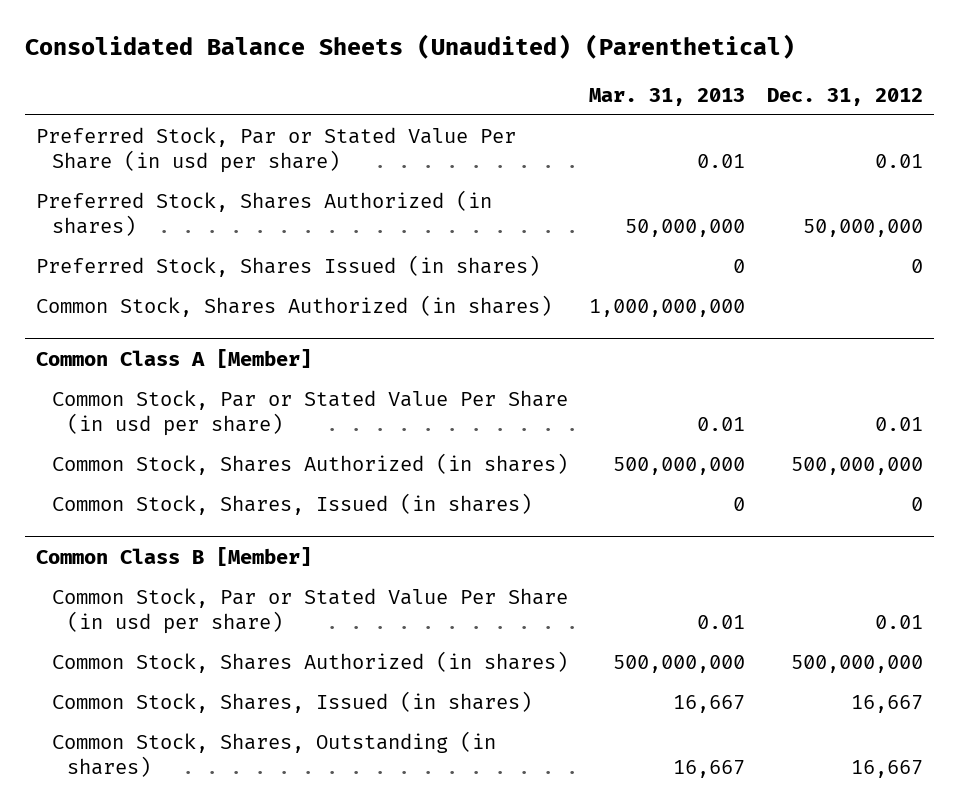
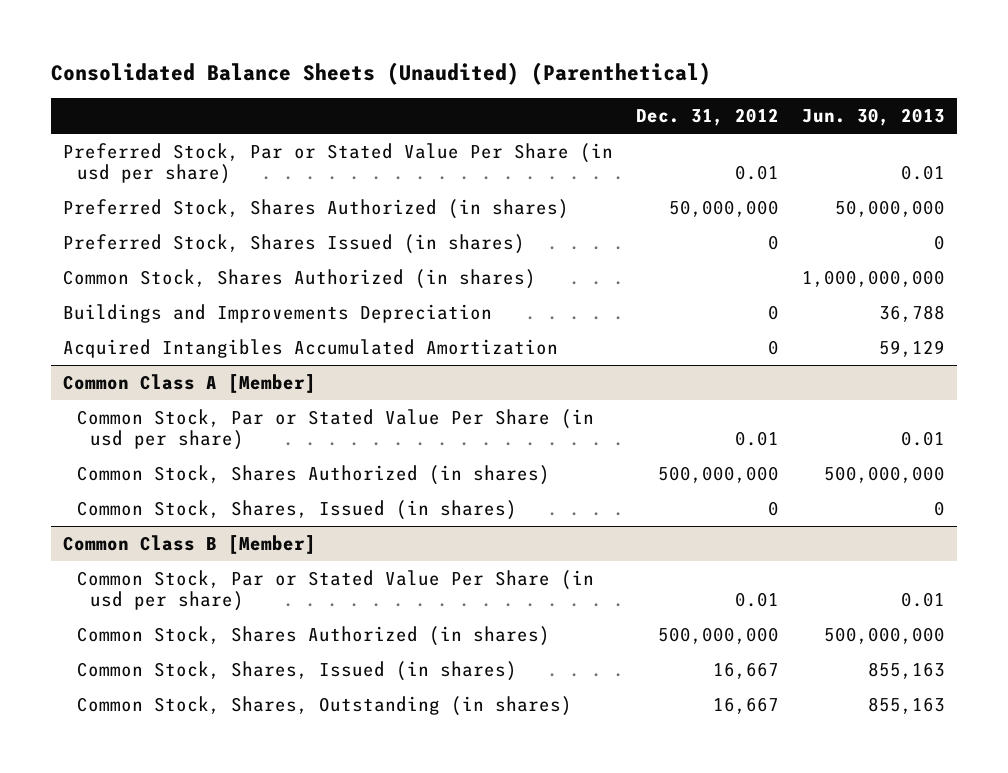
[589,87,746,106] Mar. 31, 2013 -> none
none -> [802,108,946,127] Jun. 30, 2013
none -> [62,303,492,323] Buildings and Improvements Depreciation
none -> [62,338,558,358] Acquired Intangibles Accumulated Amortization

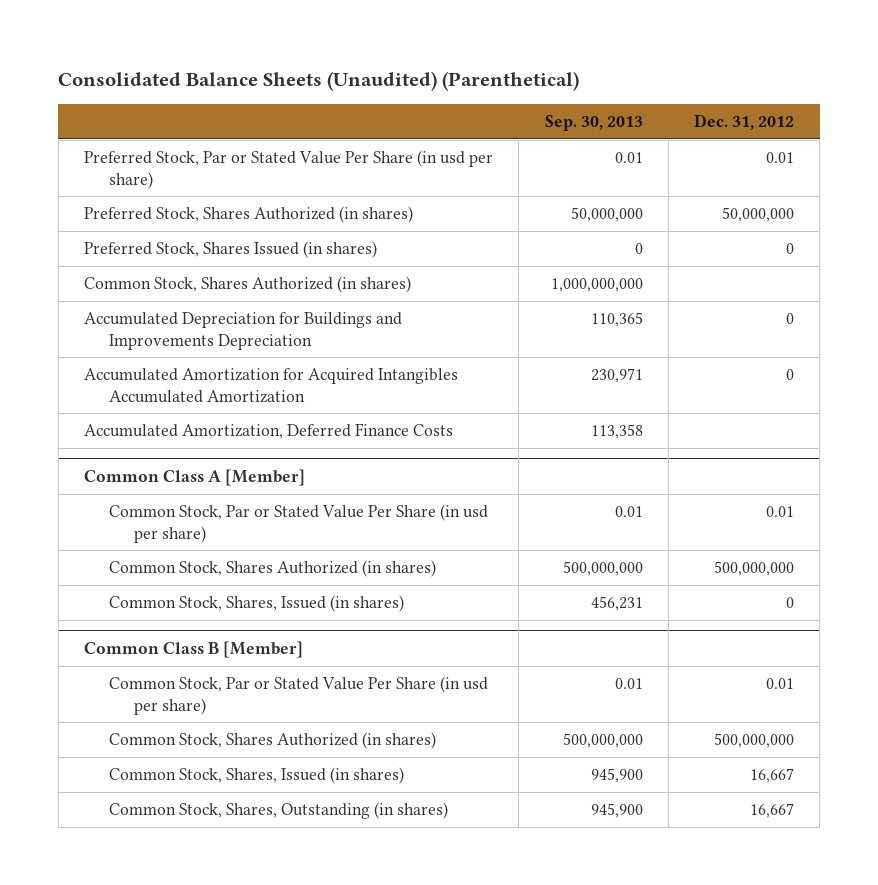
[802,108,946,127] Jun. 30, 2013 -> none
none -> [544,114,643,131] Sep. 30, 2013
[62,303,492,323] Buildings and Improvements Depreciation -> [84,312,403,350] Accumulated Depreciation for Buildings and Improvements Depreciation
[62,338,558,358] Acquired Intangibles Accumulated Amortization -> [84,368,459,403] Accumulated Amortization for Acquired Intangibles Accumulated Amortization
none -> [84,423,454,440] Accumulated Amortization, Deferred Finance Costs

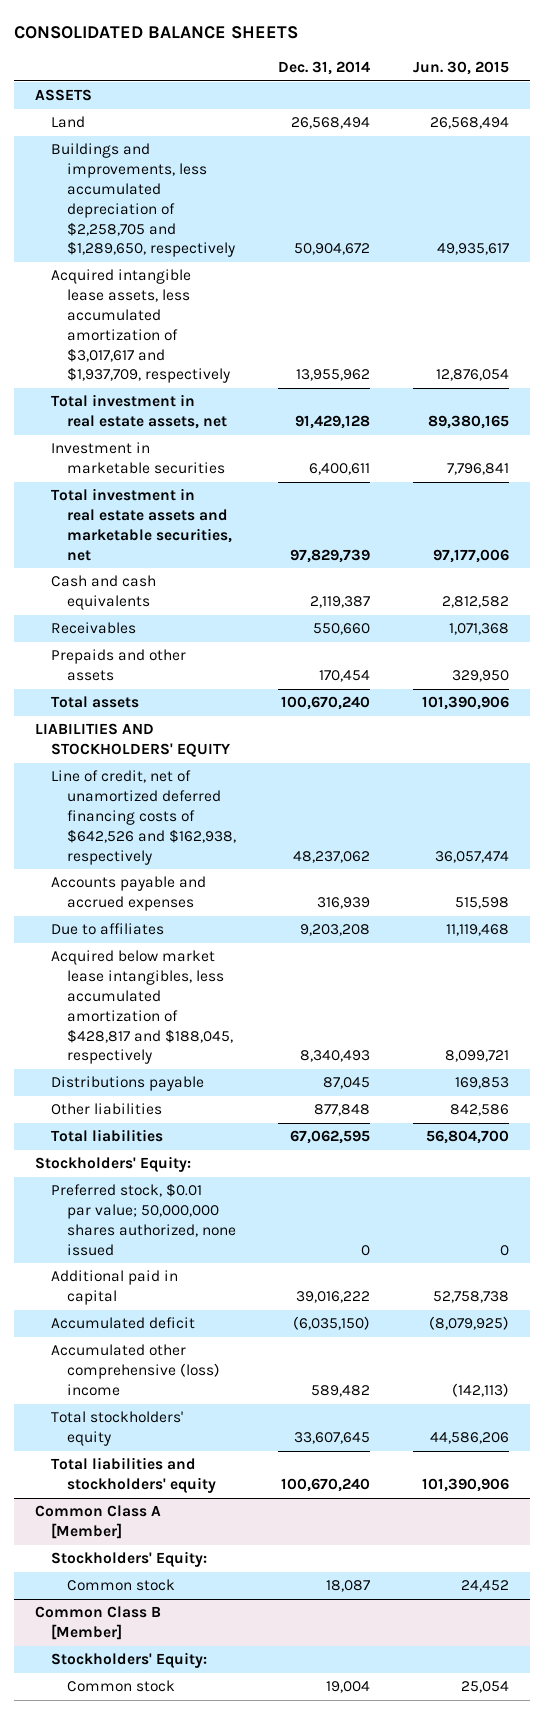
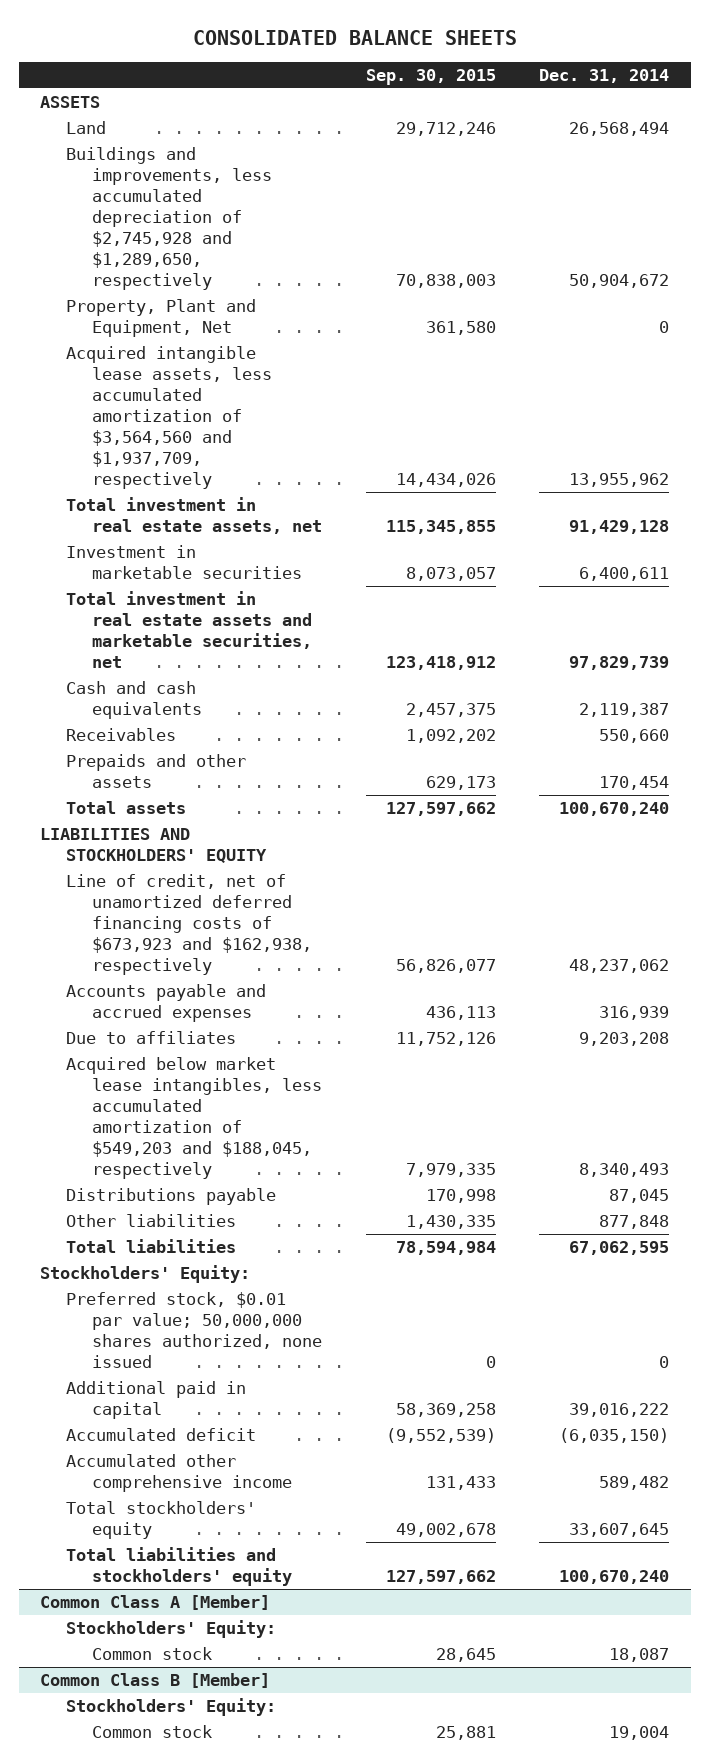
[412,61,509,76] Jun. 30, 2015 -> none
none -> [365,69,496,86] Sep. 30, 2015
[50,143,235,258] Buildings and improvements, less accumulated depreciation of $2,258,705 and $1,289,650, respectively -> [66,147,273,291] Buildings and improvements, less accumulated depreciation of $2,745,928 and $1,289,650, respectively
none -> [66,299,257,338] Property, Plant and Equipment, Net
[50,269,230,384] Acquired intangible lease assets, less accumulated amortization of $3,017,617 and $1,937,709, respectively -> [66,346,273,490] Acquired intangible lease assets, less accumulated amortization of $3,564,560 and $1,937,709, respectively
[50,770,236,865] Line of credit, net of unamortized deferred financing costs of $642,526 and $162,938, respectively -> [66,874,313,976] Line of credit, net of unamortized deferred financing costs of $673,923 and $162,938, respectively
[50,950,233,1065] Acquired below market lease intangibles, less accumulated amortization of $428,817 and $188,045, respectively -> [66,1057,323,1180] Acquired below market lease intangibles, less accumulated amortization of $549,203 and $188,045, respectively
[50,1344,220,1397] Accumulated other comprehensive (loss) income -> [66,1454,293,1493] Accumulated other comprehensive income

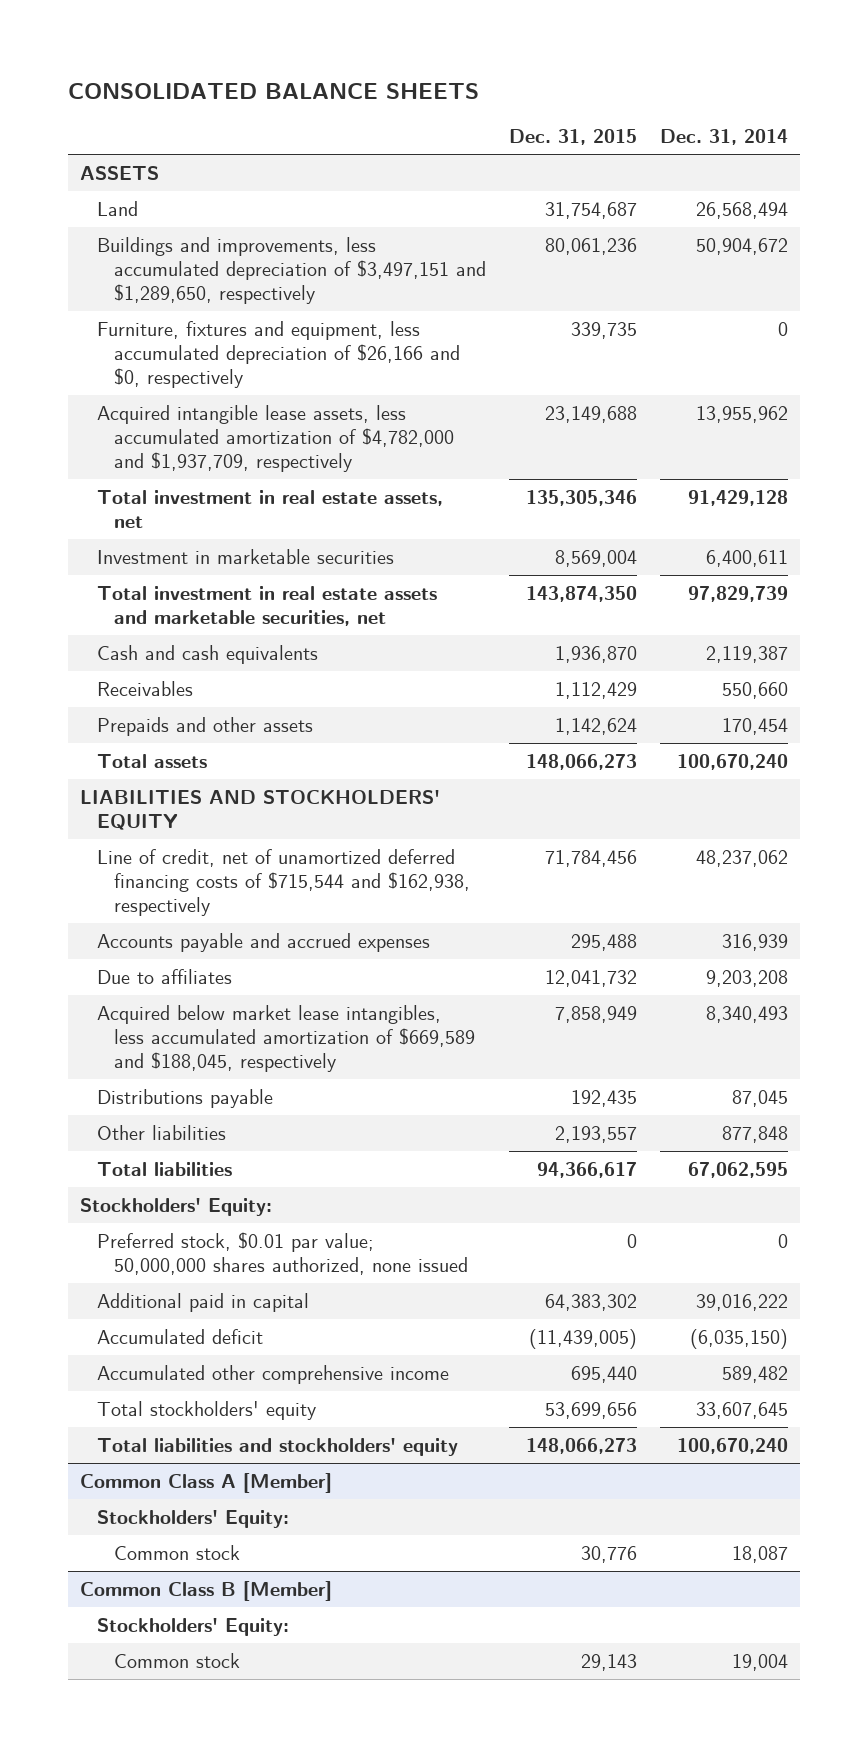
[365,69,496,86] Sep. 30, 2015 -> none
none -> [509,129,638,146] Dec. 31, 2015
[66,147,273,291] Buildings and improvements, less accumulated depreciation of $2,745,928 and $1,289,650, respectively -> [96,236,486,305] Buildings and improvements, less accumulated depreciation of $3,497,151 and $1,289,650, respectively
[66,299,257,338] Property, Plant and Equipment, Net -> [96,320,460,389] Furniture, fixtures and equipment, less accumulated depreciation of $26,166 and $0, respectively
[66,346,273,490] Acquired intangible lease assets, less accumulated amortization of $3,564,560 and $1,937,709, respectively -> [96,404,454,473] Acquired intangible lease assets, less accumulated amortization of $4,782,000 and $1,937,709, respectively
[66,874,313,976] Line of credit, net of unamortized deferred financing costs of $673,923 and $162,938, respectively -> [96,848,470,917] Line of credit, net of unamortized deferred financing costs of $715,544 and $162,938, respectively
[66,1057,323,1180] Acquired below market lease intangibles, less accumulated amortization of $549,203 and $188,045, respectively -> [96,1004,475,1073] Acquired below market lease intangibles, less accumulated amortization of $669,589 and $188,045, respectively

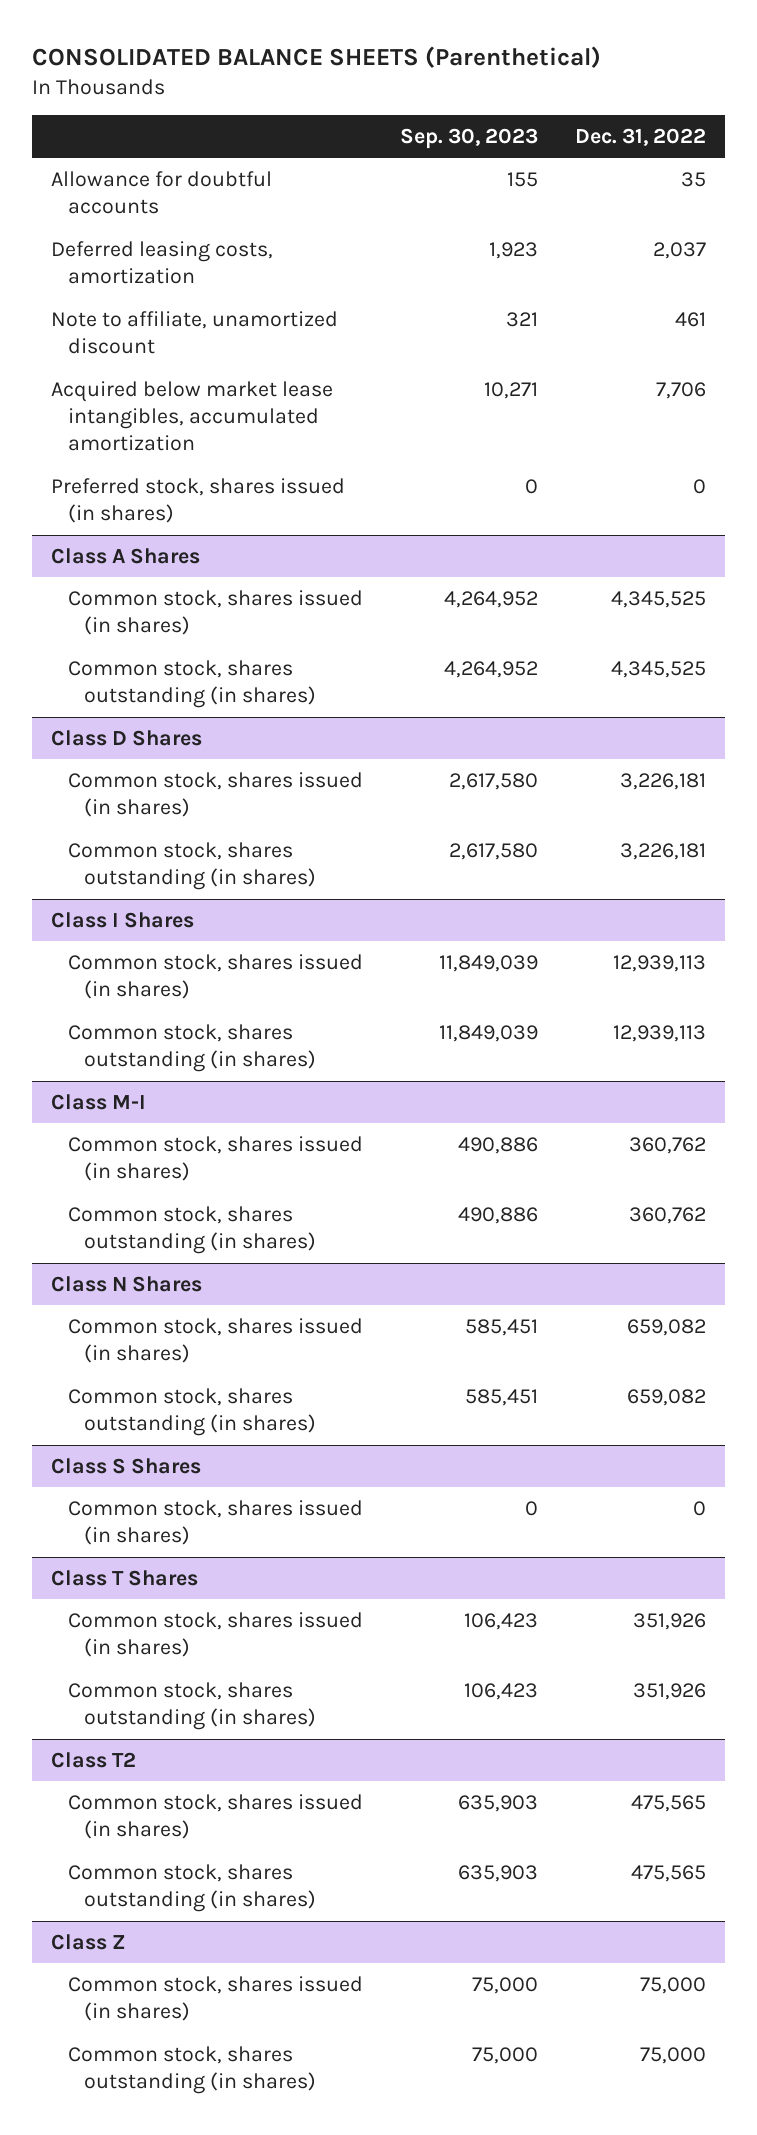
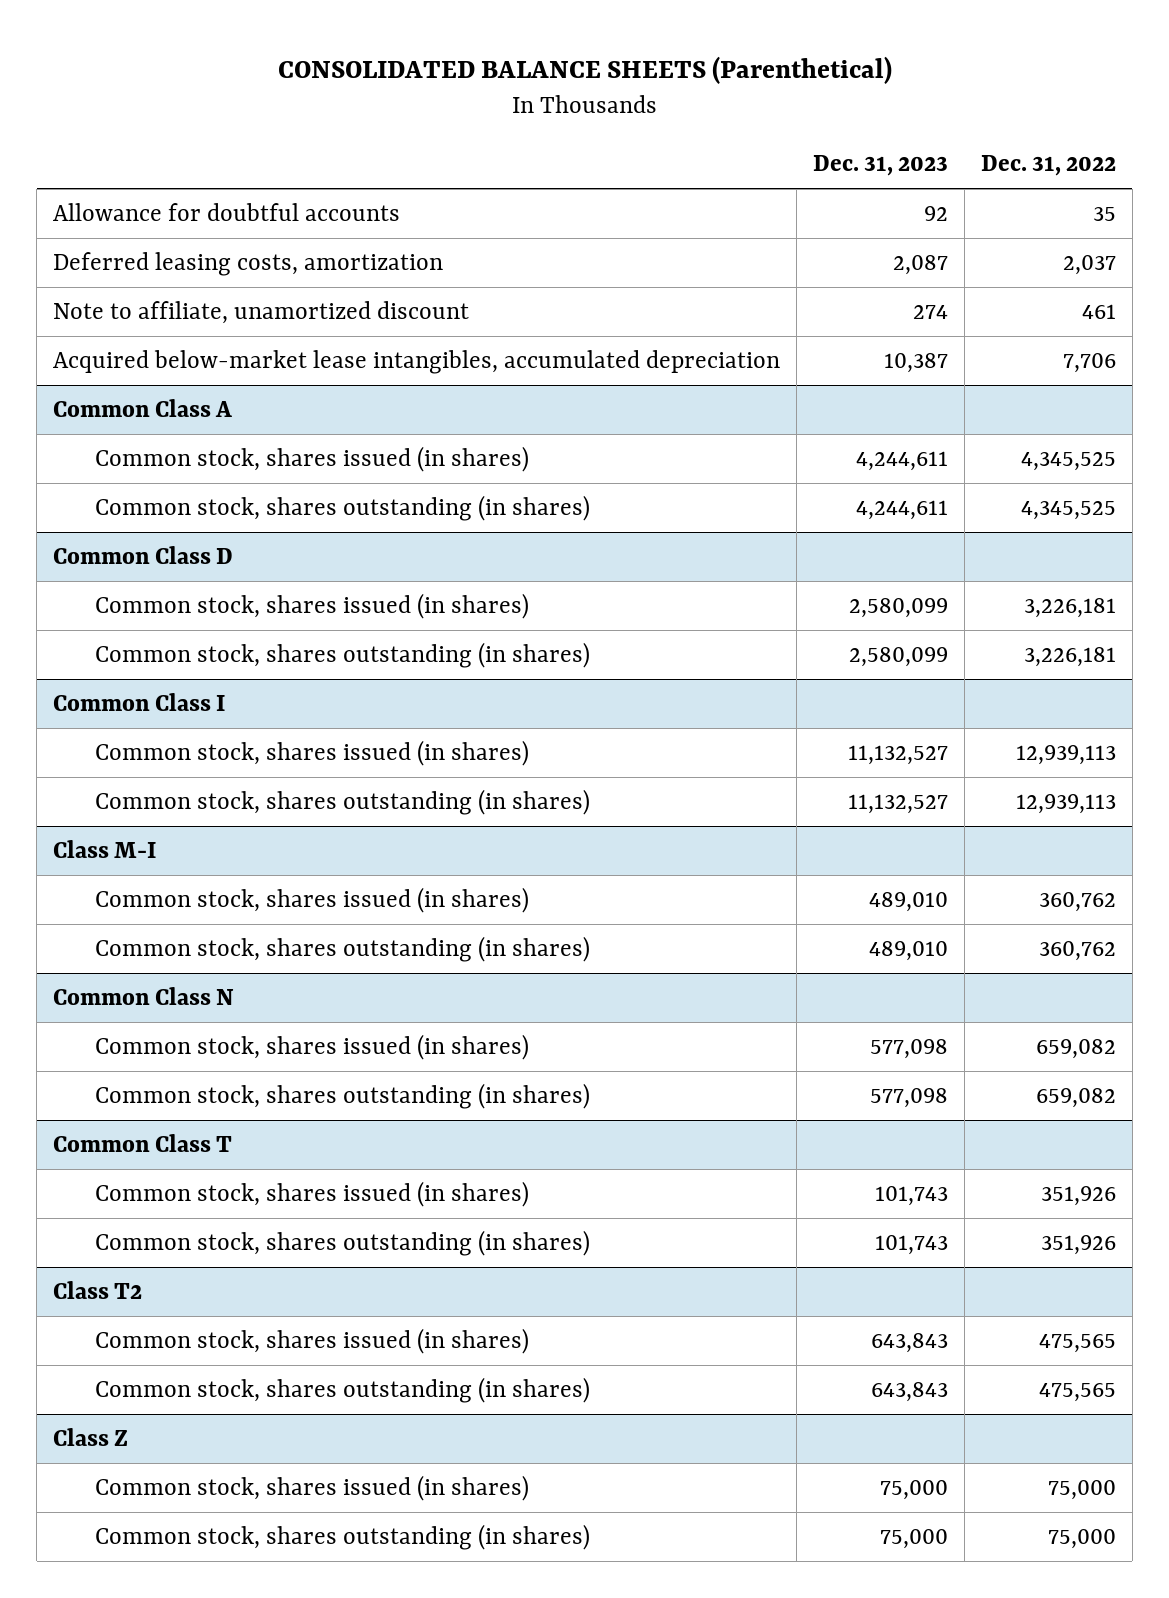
[399,127,538,149] Sep. 30, 2023 -> none
none -> [813,155,949,177] Dec. 31, 2023
[50,477,345,524] Preferred stock, shares issued (in shares) -> none
[50,380,333,452] Acquired below market lease intangibles, accumulated amortization -> [53,349,781,374] Acquired below-market lease intangibles, accumulated depreciation
[50,547,200,564] Class A Shares -> [53,398,233,417] Common Class A
[50,729,202,746] Class D Shares -> [53,545,234,564] Common Class D
[50,911,194,928] Class I Shares -> [53,692,226,711] Common Class I
[50,1275,202,1292] Class N Shares -> [53,986,235,1005] Common Class N
[50,1457,201,1474] Class S Shares -> none
[67,1499,363,1546] Common stock, shares issued (in shares) -> none
[50,1569,198,1586] Class T Shares -> [53,1133,233,1152] Common Class T

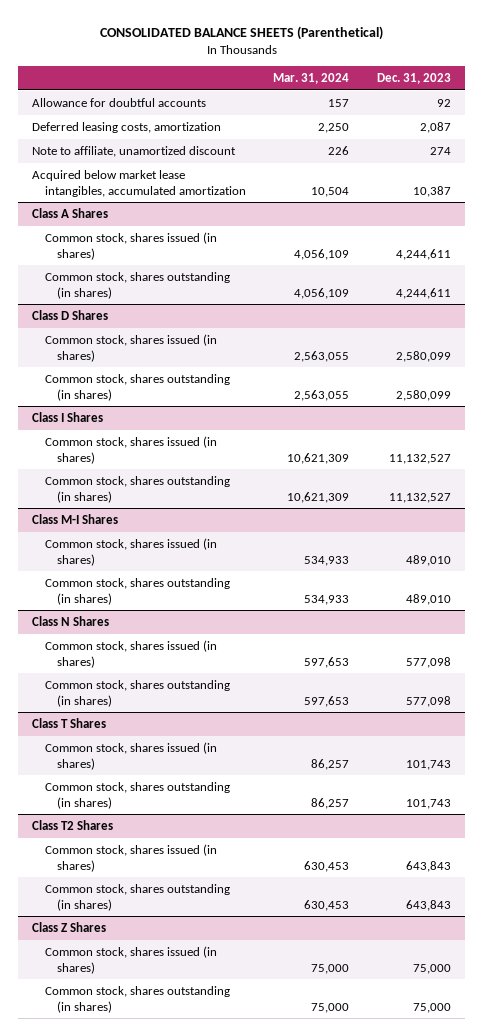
[980,155,1116,177] Dec. 31, 2022 -> none
none -> [273,73,350,85] Mar. 31, 2024
[53,349,781,374] Acquired below-market lease intangibles, accumulated depreciation -> [32,169,246,197] Acquired below market lease intangibles, accumulated amortization
[53,398,233,417] Common Class A -> [32,207,109,218] Class A Shares
[53,545,234,564] Common Class D -> [32,309,109,320] Class D Shares
[53,692,226,711] Common Class I -> [32,411,104,422] Class I Shares
[53,839,157,858] Class M-I -> [32,513,119,524] Class M-I Shares
[53,986,235,1005] Common Class N -> [32,615,110,626] Class N Shares
[53,1133,233,1152] Common Class T -> [32,717,107,728] Class T Shares
[53,1280,143,1299] Class T2 -> [32,819,114,830] Class T2 Shares
[53,1427,129,1446] Class Z -> [32,921,107,932] Class Z Shares

